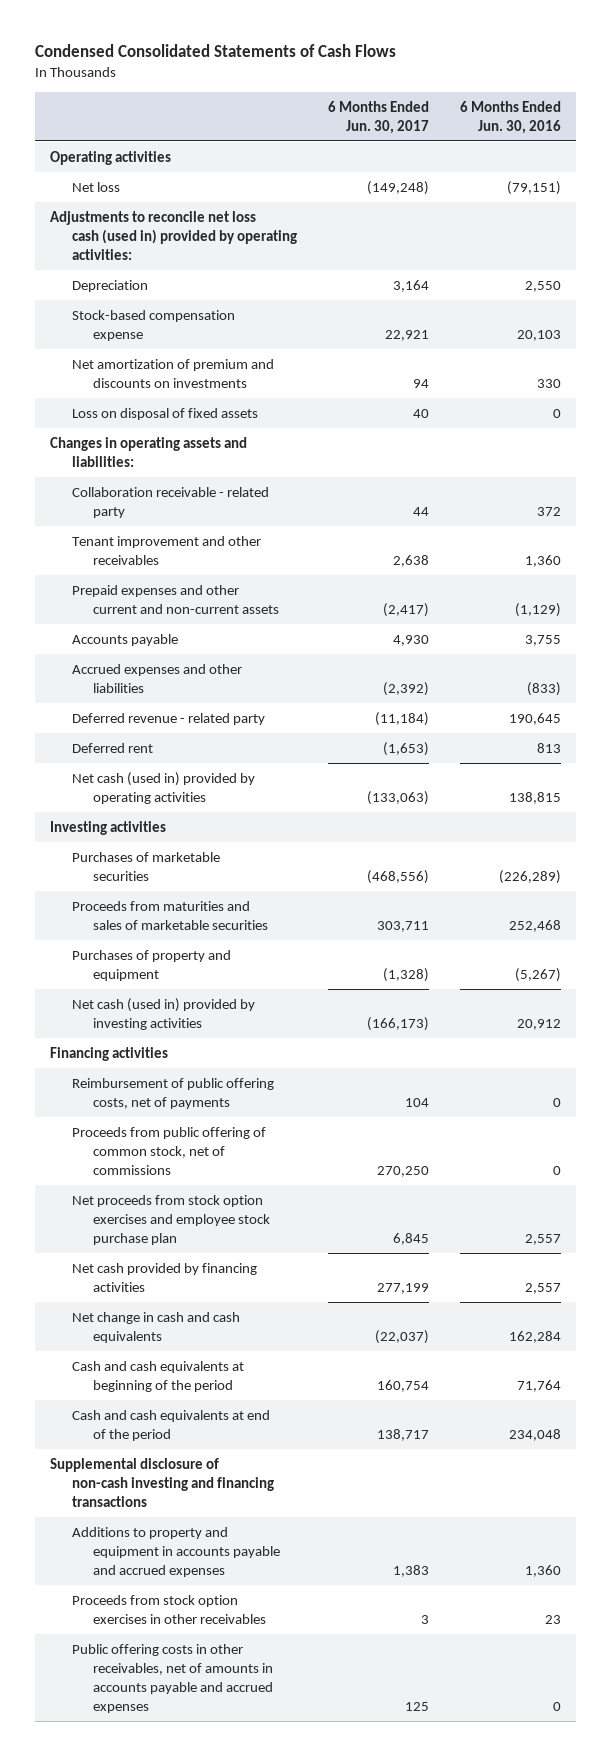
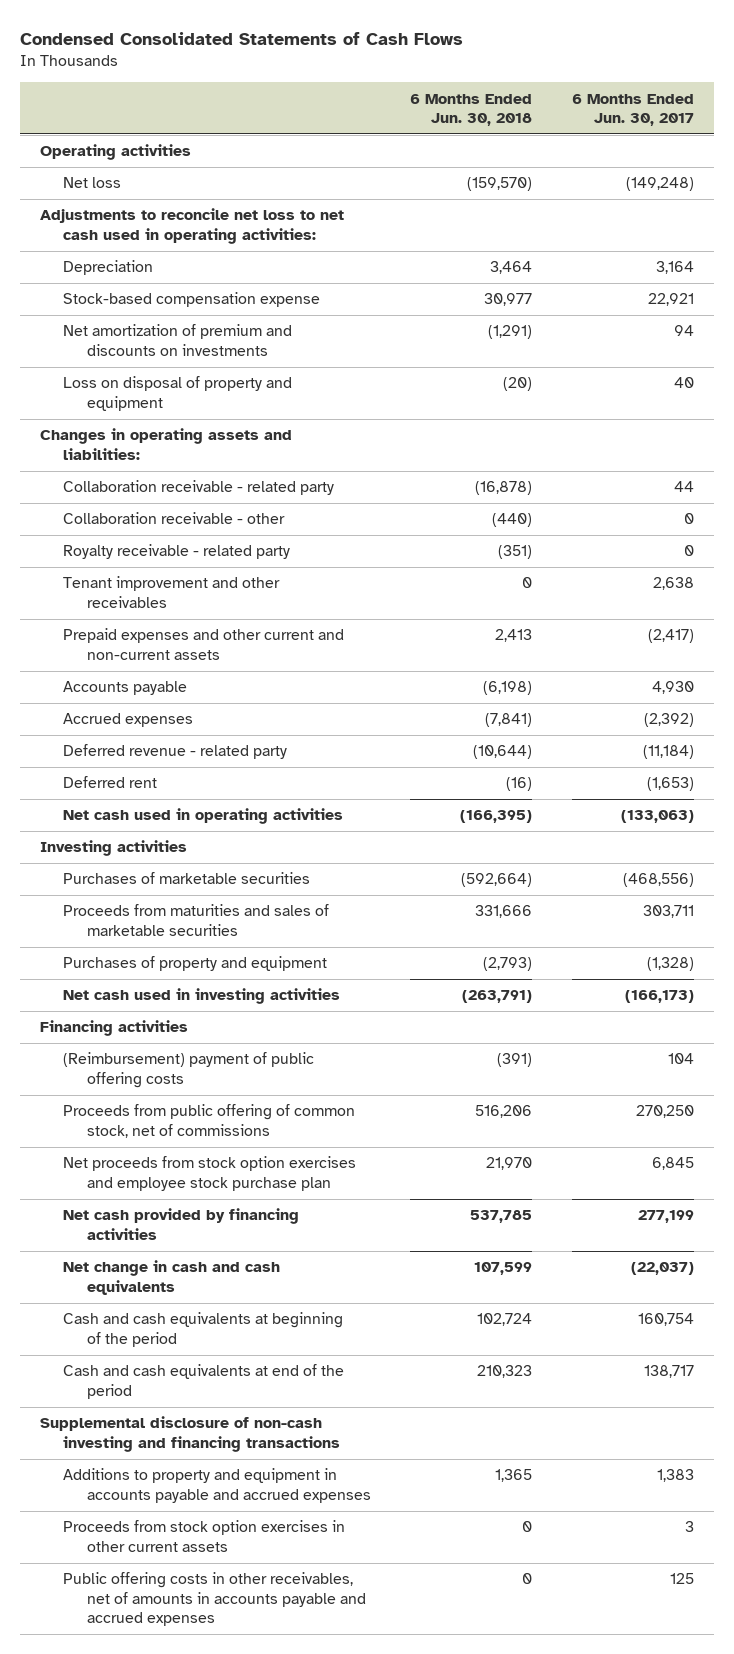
[459,100,561,134] 6 Months Ended Jun. 30, 2016 -> none
none -> [410,93,533,127] 6 Months Ended Jun. 30, 2018
[50,210,297,260] Adjustments to reconcile net loss cash (used in) provided by operating activities: -> [40,208,345,244] Adjustments to reconcile net loss to net cash used in operating activities:
[71,407,258,420] Loss on disposal of fixed assets -> [63,376,293,411] Loss on disposal of property and equipment
none -> [63,512,286,525] Collaboration receivable - other
none -> [63,544,291,560] Royalty receivable - related party
[71,663,242,693] Accrued expenses and other liabilities -> [63,713,194,728] Accrued expenses
[71,771,255,804] Net cash (used in) provided by operating activities -> [63,808,344,825] Net cash used in operating activities
[71,997,255,1030] Net cash (used in) provided by investing activities -> [63,988,341,1005] Net cash used in investing activities
[71,1077,274,1109] Reimbursement of public offering costs, net of payments -> [63,1052,315,1088] (Reimbursement) payment of public offering costs
[71,1594,266,1624] Proceeds from stock option exercises in other receivables -> [63,1520,346,1552] Proceeds from stock option exercises in other current assets

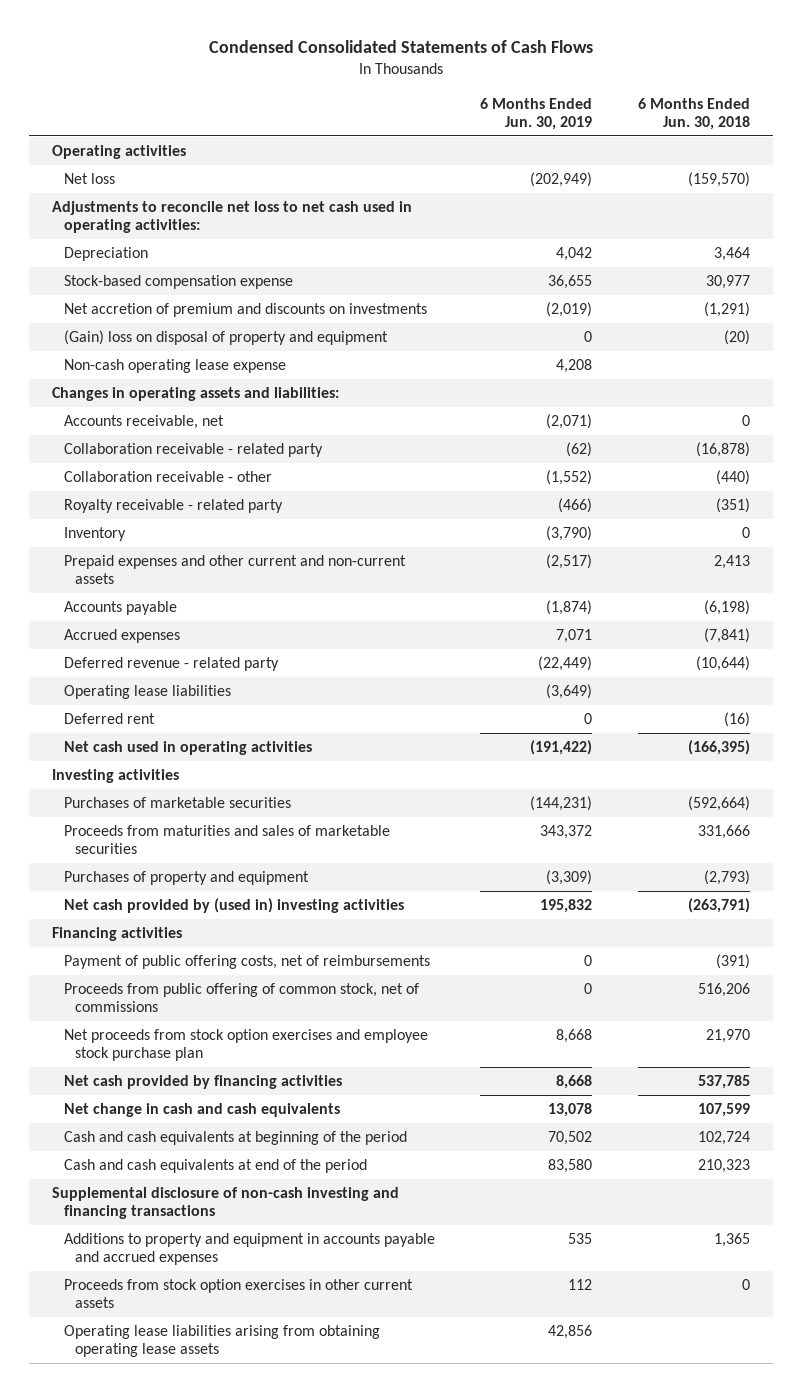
[571,93,694,127] 6 Months Ended Jun. 30, 2017 -> none
none -> [480,97,593,130] 6 Months Ended Jun. 30, 2019
[63,324,293,356] Net amortization of premium and discounts on investments -> [63,302,427,317] Net accretion of premium and discounts on investments
[63,376,293,411] Loss on disposal of property and equipment -> [63,329,388,345] (Gain) loss on disposal of property and equipment
none -> [63,358,286,373] Non-cash operating lease expense
none -> [63,414,224,429] Accounts receivable, net
[63,576,281,608] Tenant improvement and other receivables -> none
none -> [63,526,126,541] Inventory
none -> [63,684,231,699] Operating lease liabilities
[63,988,341,1005] Net cash used in investing activities -> [63,897,404,913] Net cash provided by (used in) investing activities
[63,1052,315,1088] (Reimbursement) payment of public offering costs -> [63,954,430,969] Payment of public offering costs, net of reimbursements
[63,1572,366,1627] Public offering costs in other receivables, net of amounts in accounts payable and accrued expenses -> none
none -> [63,1324,380,1358] Operating lease liabilities arising from obtaining operating lease assets

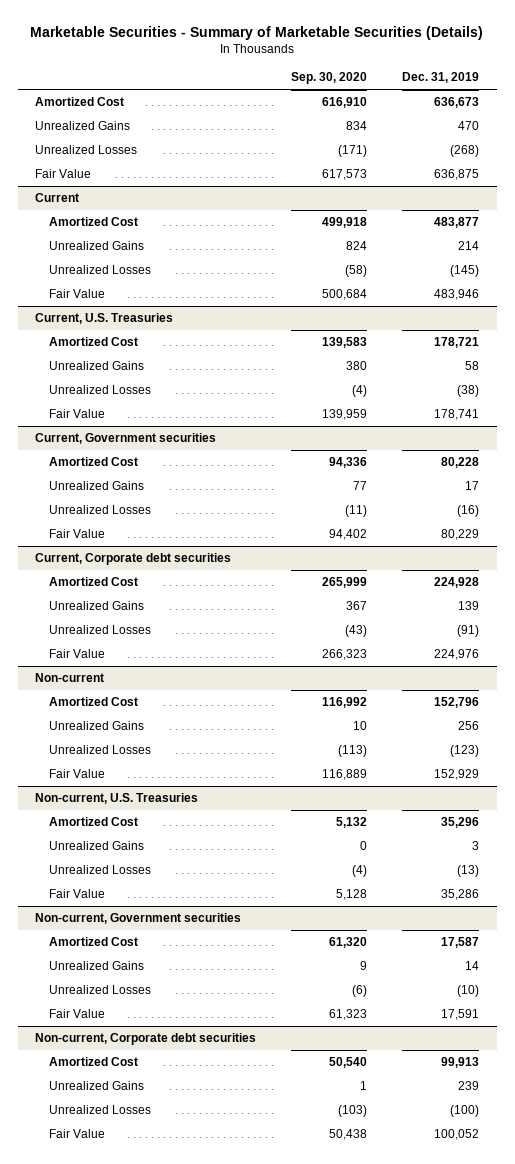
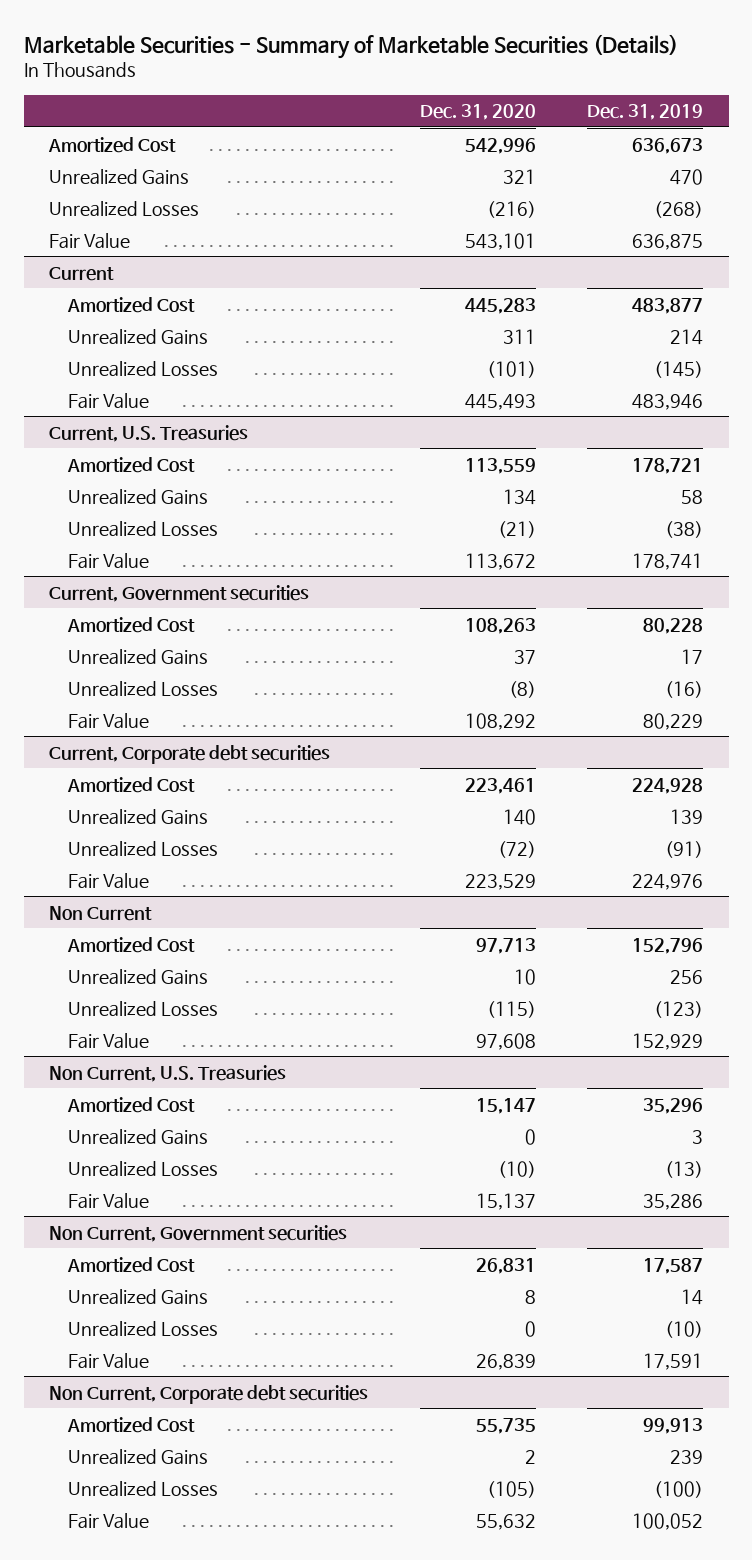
[291,72,368,85] Sep. 30, 2020 -> none
none -> [419,104,536,121] Dec. 31, 2020
[35,673,105,683] Non-current -> [49,905,153,921] Non Current
[35,793,199,805] Non-current, U.S. Treasuries -> [49,1064,287,1082] Non Current, U.S. Treasuries
[35,913,242,925] Non-current, Government securities -> [49,1224,348,1242] Non Current, Government securities
[35,1033,257,1046] Non-current, Corporate debt securities -> [49,1384,369,1404] Non Current, Corporate debt securities

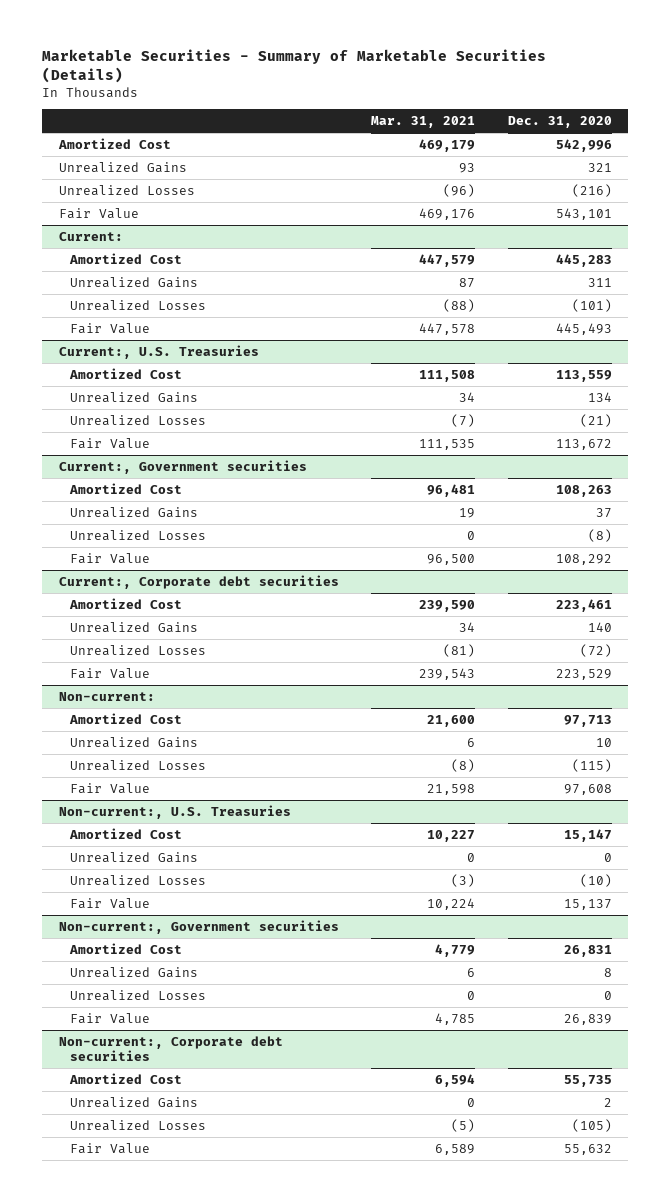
[587,104,704,121] Dec. 31, 2019 -> none
none -> [371,115,476,128] Mar. 31, 2021
[49,266,115,281] Current -> [58,231,123,241] Current:
[49,424,249,442] Current, U.S. Treasuries -> [58,344,259,359] Current:, U.S. Treasuries
[49,584,310,602] Current, Government securities -> [58,459,307,474] Current:, Government securities
[49,744,331,764] Current, Corporate debt securities -> [58,574,339,589] Current:, Corporate debt securities
[49,905,153,921] Non Current -> [58,691,155,701] Non-current:
[49,1064,287,1082] Non Current, U.S. Treasuries -> [58,804,291,819] Non-current:, U.S. Treasuries
[49,1224,348,1242] Non Current, Government securities -> [58,919,339,934] Non-current:, Government securities
[49,1384,369,1404] Non Current, Corporate debt securities -> [58,1035,283,1062] Non-current:, Corporate debt securities

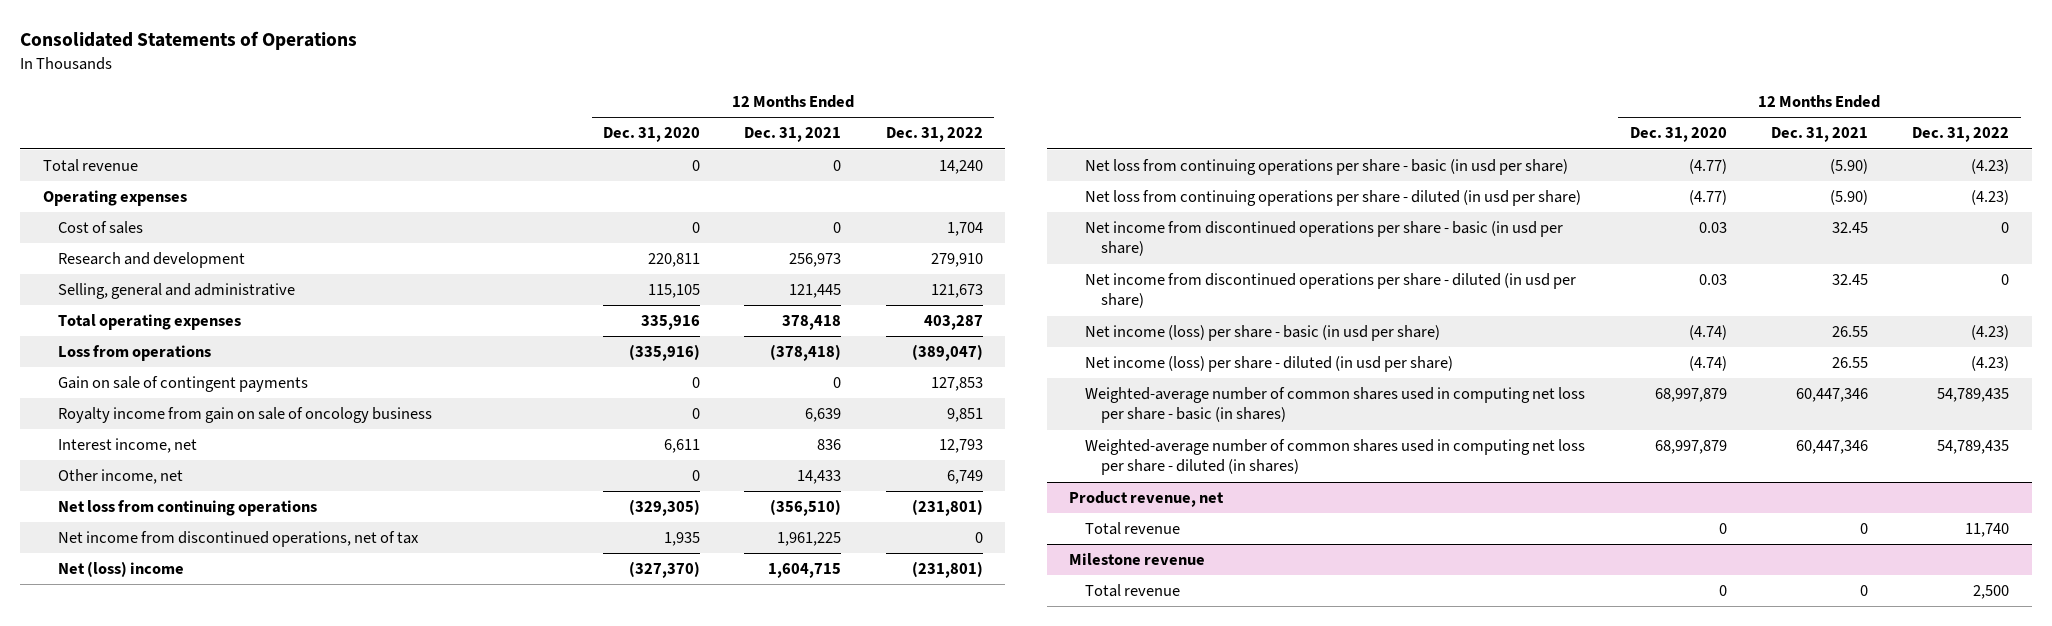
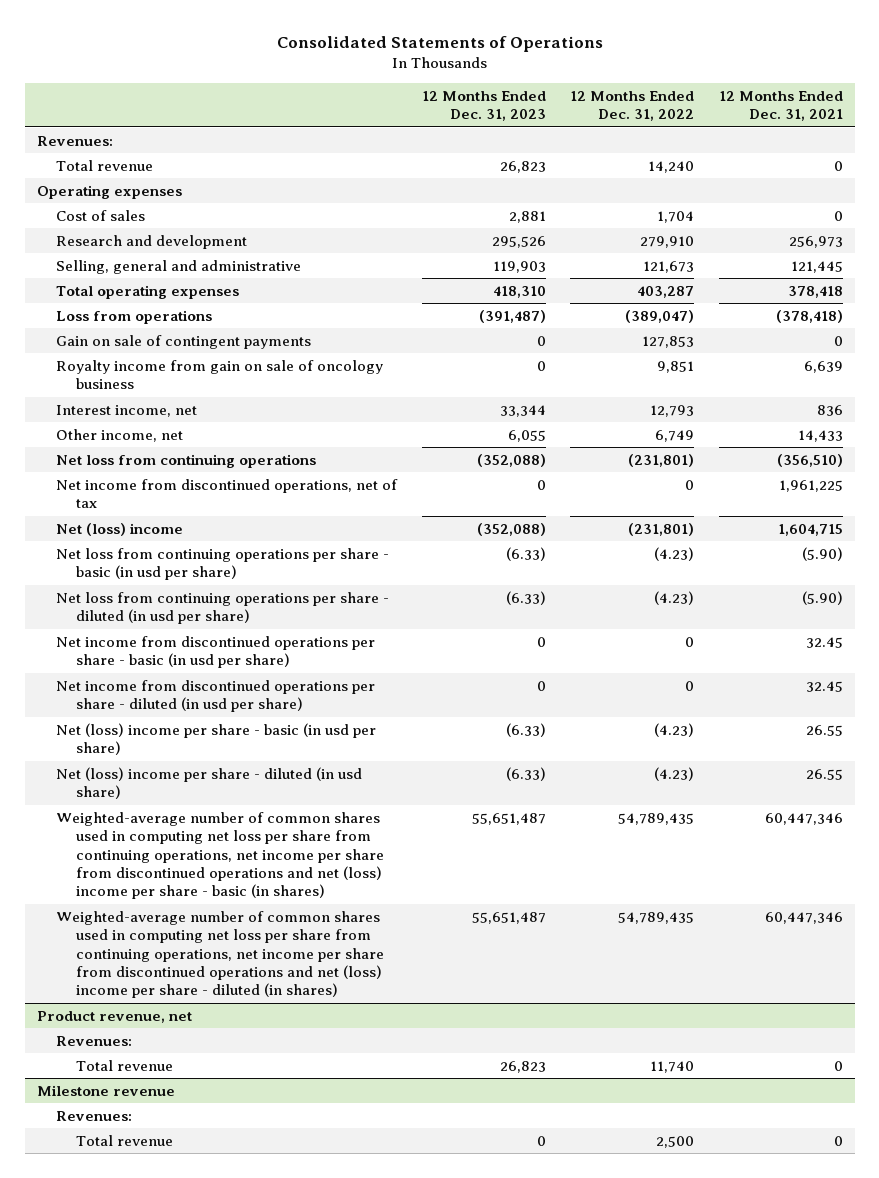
[602,127,700,143] Dec. 31, 2020 -> none
none -> [421,90,546,122] 12 Months Ended Dec. 31, 2023
none -> [36,135,113,146] Revenues:
[1085,325,1441,342] Net income (loss) per share - basic (in usd per share) -> [56,722,377,756] Net (loss) income per share - basic (in usd per share)
[1085,356,1454,373] Net income (loss) per share - diluted (in usd per share) -> [56,766,363,800] Net (loss) income per share - diluted (in usd share)
[1085,387,1586,424] Weighted-average number of common shares used in computing net loss per share - basic (in shares) -> [56,811,384,900] Weighted-average number of common shares used in computing net loss per share from continuing operations, net income per share from discontinued operations and net (loss) income per share - basic (in shares)
[1085,439,1586,476] Weighted-average number of common shares used in computing net loss per share - diluted (in shares) -> [56,910,384,999] Weighted-average number of common shares used in computing net loss per share from continuing operations, net income per share from discontinued operations and net (loss) income per share - diluted (in shares)
none -> [56,1035,133,1046] Revenues:
none -> [56,1110,133,1121] Revenues:

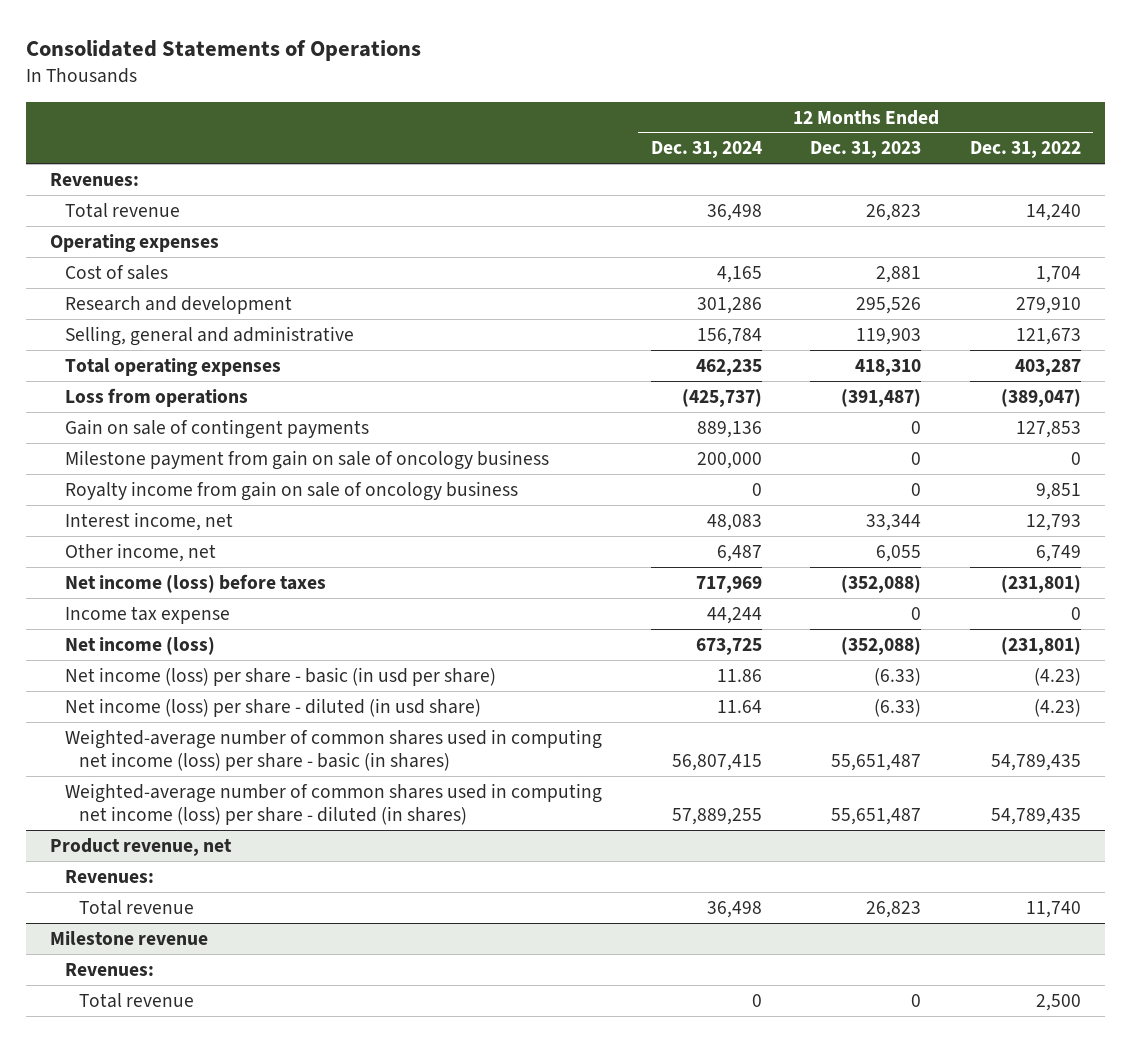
[718,90,843,122] 12 Months Ended Dec. 31, 2021 -> none
none -> [650,141,762,159] Dec. 31, 2024
none -> [64,449,549,470] Milestone payment from gain on sale of oncology business
[56,478,399,509] Net income from discontinued operations, net of tax -> none
[56,547,390,581] Net loss from continuing operations per share - basic (in usd per share) -> none
[56,591,390,625] Net loss from continuing operations per share - diluted (in usd per share) -> none
[56,635,376,669] Net income from discontinued operations per share - basic (in usd per share) -> none
[56,679,376,713] Net income from discontinued operations per share - diluted (in usd per share) -> none
[56,453,317,468] Net loss from continuing operations -> [64,573,326,593] Net income (loss) before taxes
none -> [64,605,230,624] Income tax expense
[56,522,184,536] Net (loss) income -> [64,636,215,655] Net income (loss)
[56,722,377,756] Net (loss) income per share - basic (in usd per share) -> [64,666,496,686] Net income (loss) per share - basic (in usd per share)
[56,766,363,800] Net (loss) income per share - diluted (in usd share) -> [64,697,481,717] Net income (loss) per share - diluted (in usd share)
[56,811,384,900] Weighted-average number of common shares used in computing net loss per share from continuing operations, net income per share from discontinued operations and net (loss) income per share - basic (in shares) -> [64,728,602,771] Weighted-average number of common shares used in computing net income (loss) per share - basic (in shares)
[56,910,384,999] Weighted-average number of common shares used in computing net loss per share from continuing operations, net income per share from discontinued operations and net (loss) income per share - diluted (in shares) -> [64,782,602,825] Weighted-average number of common shares used in computing net income (loss) per share - diluted (in shares)

